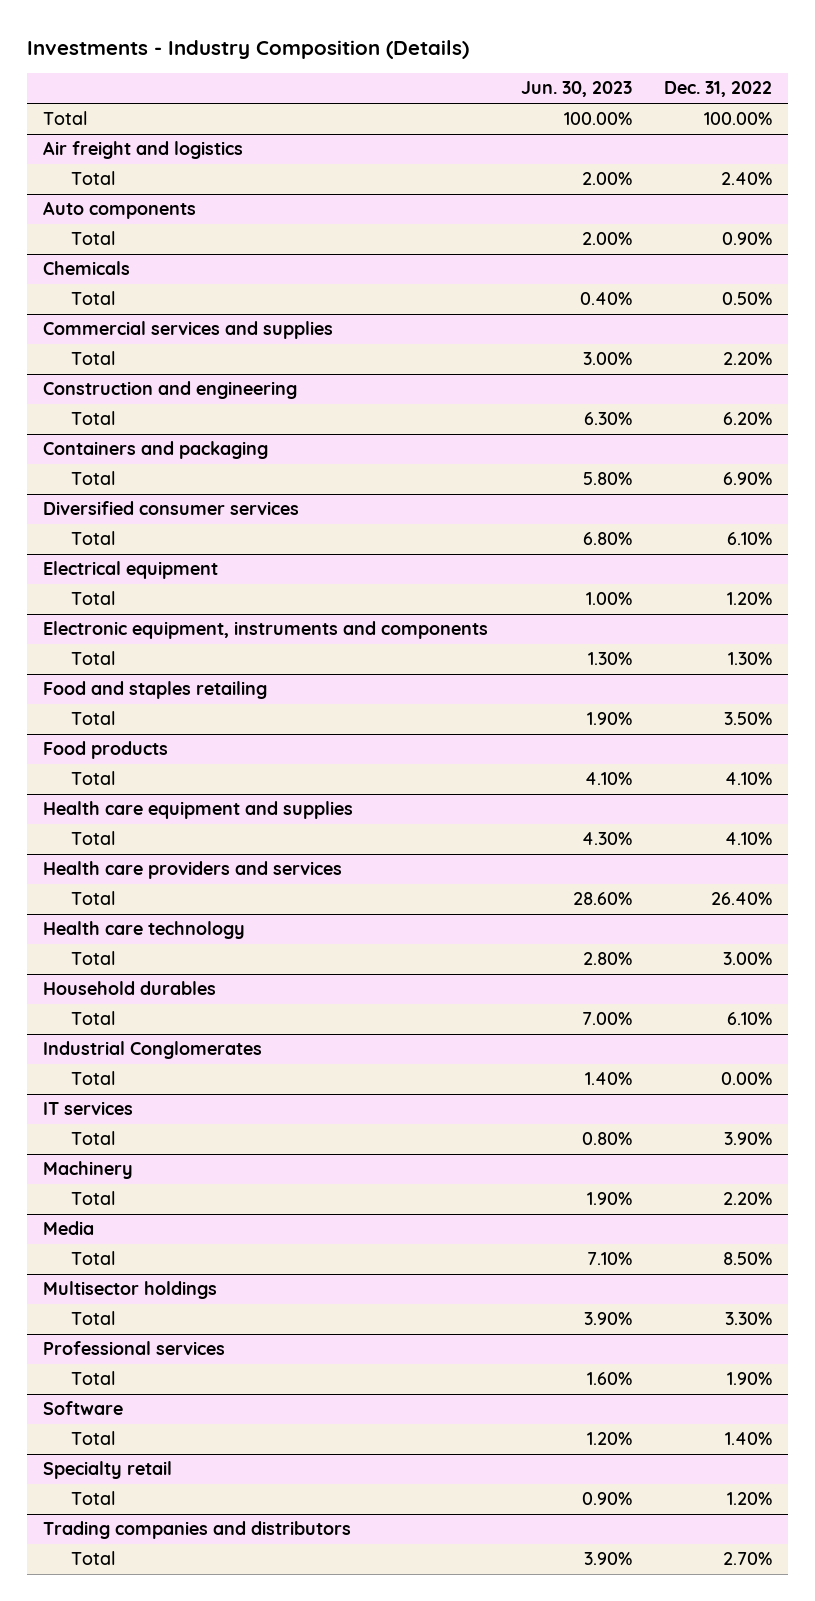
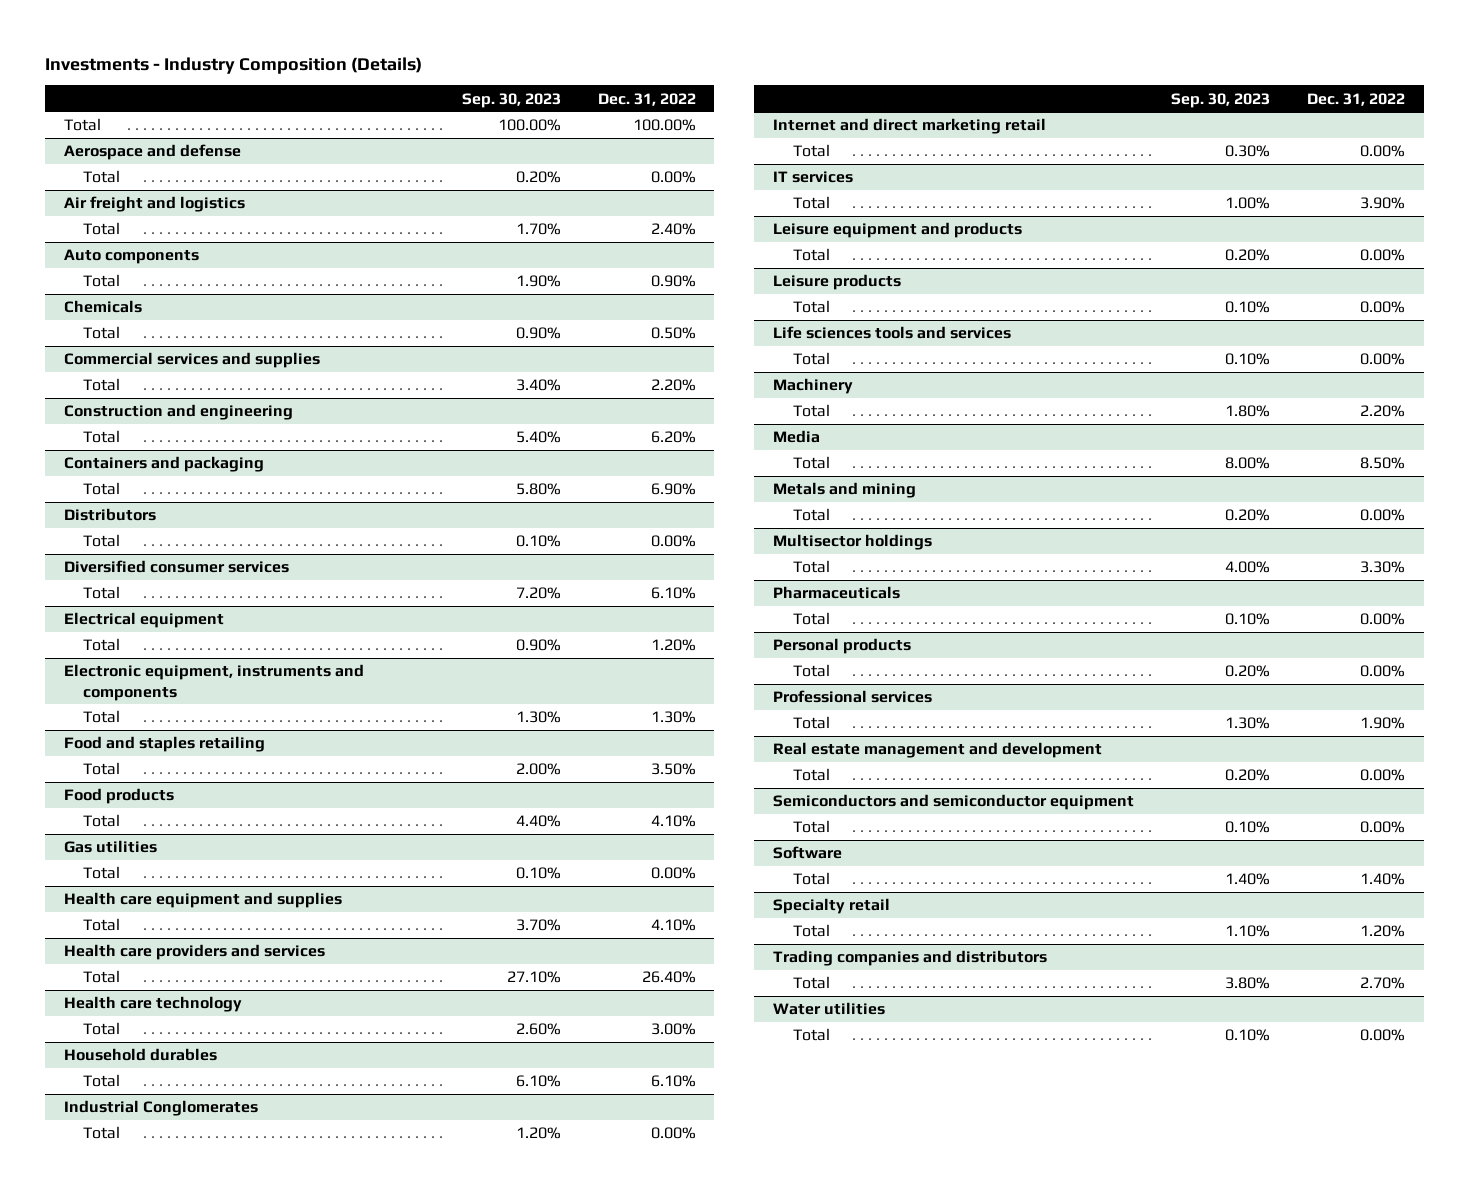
[520,81,632,98] Jun. 30, 2023 -> none
none -> [461,92,561,108] Sep. 30, 2023
none -> [63,144,241,161] Aerospace and defense
none -> [83,170,121,184] Total
none -> [63,508,156,522] Distributors
none -> [83,534,121,548] Total
none -> [63,840,157,854] Gas utilities
none -> [83,866,121,880] Total
none -> [772,118,1046,135] Internet and direct marketing retail
none -> [792,144,830,158] Total
none -> [772,222,1022,239] Leisure equipment and products
none -> [792,248,830,262] Total
none -> [772,274,901,291] Leisure products
none -> [792,300,830,314] Total
none -> [772,326,1011,340] Life sciences tools and services
none -> [792,352,830,366] Total
none -> [772,482,916,499] Metals and mining
none -> [792,508,830,522] Total
none -> [772,586,900,600] Pharmaceuticals
none -> [792,612,830,626] Total
none -> [772,638,911,655] Personal products
none -> [792,664,830,678] Total
none -> [772,742,1102,759] Real estate management and development
none -> [792,768,830,782] Total
none -> [772,794,1134,811] Semiconductors and semiconductor equipment
none -> [792,820,830,834] Total
none -> [772,1002,885,1016] Water utilities
none -> [792,1028,830,1042] Total

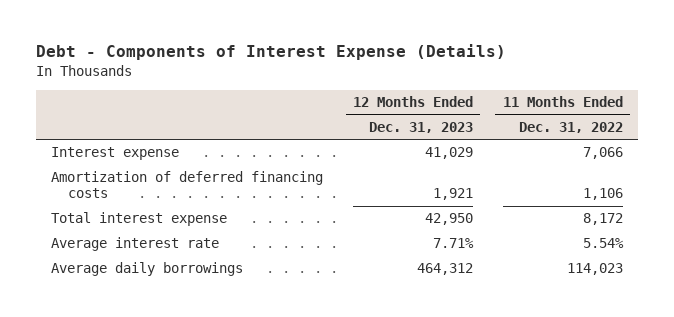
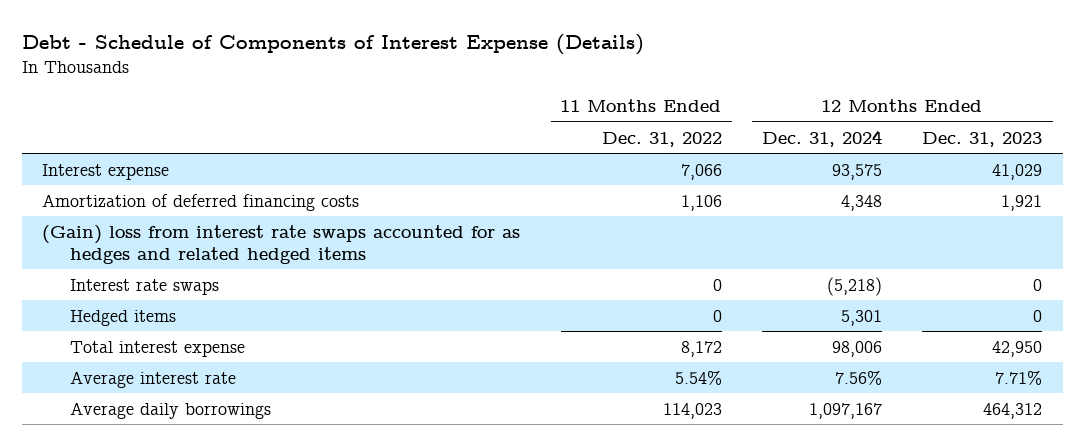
[36,44,507,61] Debt - Components of Interest Expense (Details) -> [21,34,644,56] Debt - Schedule of Components of Interest Expense (Details)
none -> [762,129,883,147] Dec. 31, 2024
none -> [42,224,521,264] (Gain) loss from interest rate swaps accounted for as hedges and related hedged items
none -> [70,278,220,295] Interest rate swaps
none -> [70,309,177,326] Hedged items

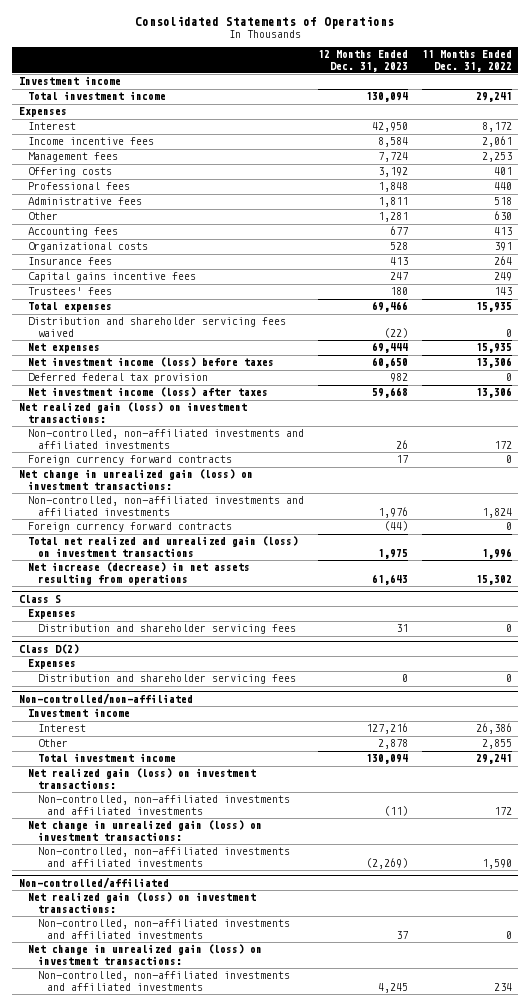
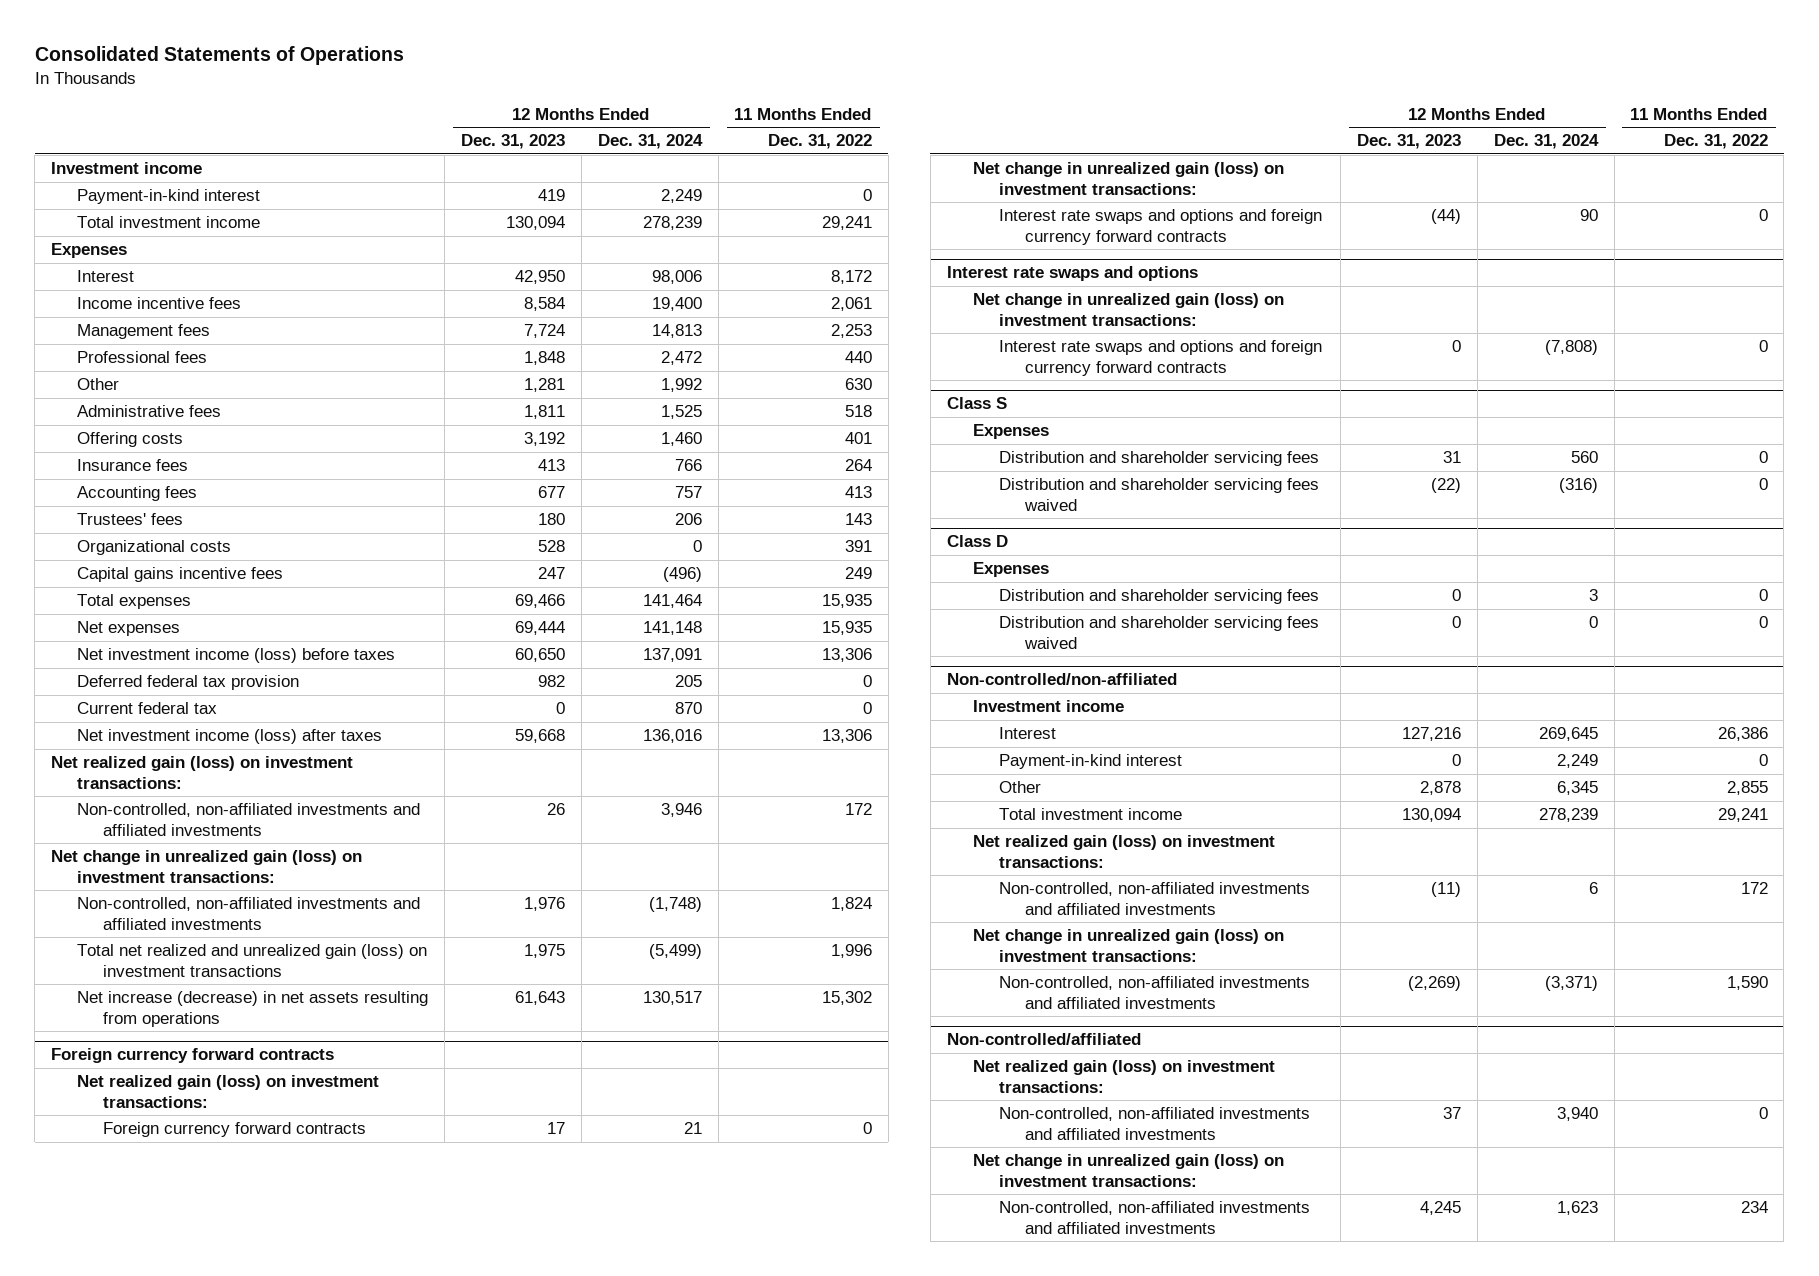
none -> [597,134,703,150] Dec. 31, 2024
none -> [77,189,261,205] Payment-in-kind interest
[28,197,143,206] Administrative fees -> [77,405,222,418] Administrative fees
[28,167,113,178] Offering costs -> [77,432,184,448] Offering costs
[28,257,113,266] Insurance fees -> [77,459,189,472] Insurance fees
[28,287,113,296] Trustees' fees -> [77,513,184,526] Trustees' fees
[28,317,287,337] Distribution and shareholder servicing fees waived -> none
none -> [77,702,218,715] Current federal tax
[28,455,233,466] Foreign currency forward contracts -> none
[28,522,233,533] Foreign currency forward contracts -> none
none -> [51,1048,335,1064] Foreign currency forward contracts
none -> [77,1075,380,1108] Net realized gain (loss) on investment transactions:
none -> [103,1122,367,1138] Foreign currency forward contracts
none -> [972,162,1284,195] Net change in unrealized gain (loss) on investment transactions:
none -> [998,209,1322,245] Interest rate swaps and options and foreign currency forward contracts
none -> [946,266,1198,282] Interest rate swaps and options
none -> [972,293,1284,326] Net change in unrealized gain (loss) on investment transactions:
none -> [998,340,1322,376] Interest rate swaps and options and foreign currency forward contracts
none -> [998,478,1319,511] Distribution and shareholder servicing fees waived
[19,644,80,655] Class D(2) -> [946,535,1008,548] Class D
none -> [998,616,1319,649] Distribution and shareholder servicing fees waived
none -> [998,754,1182,770] Payment-in-kind interest

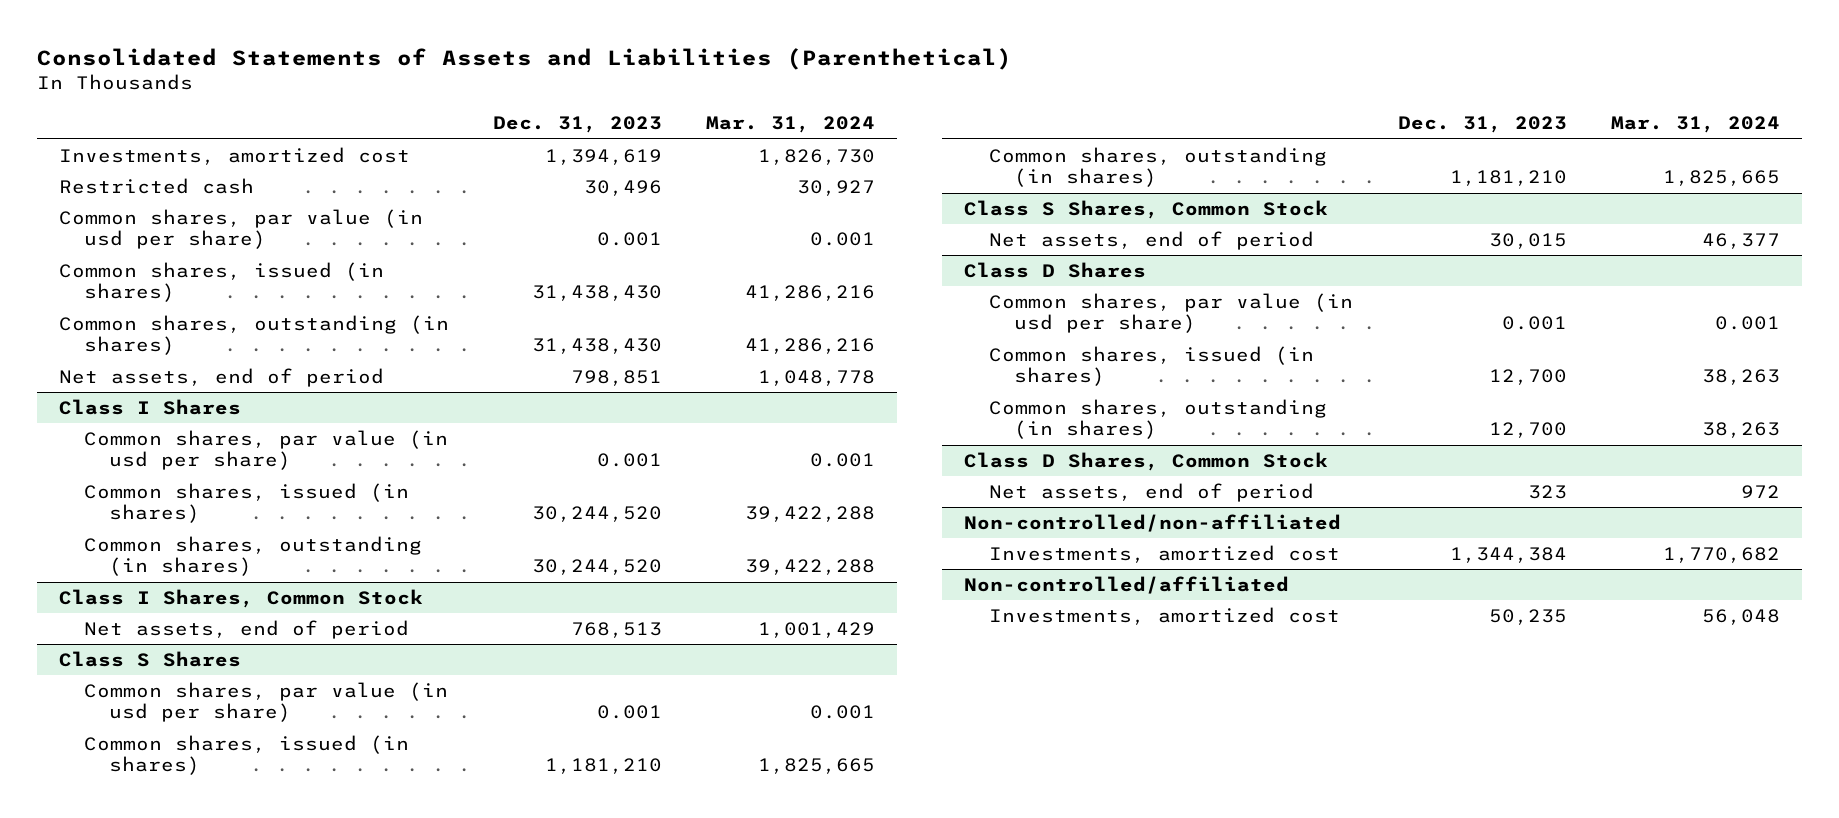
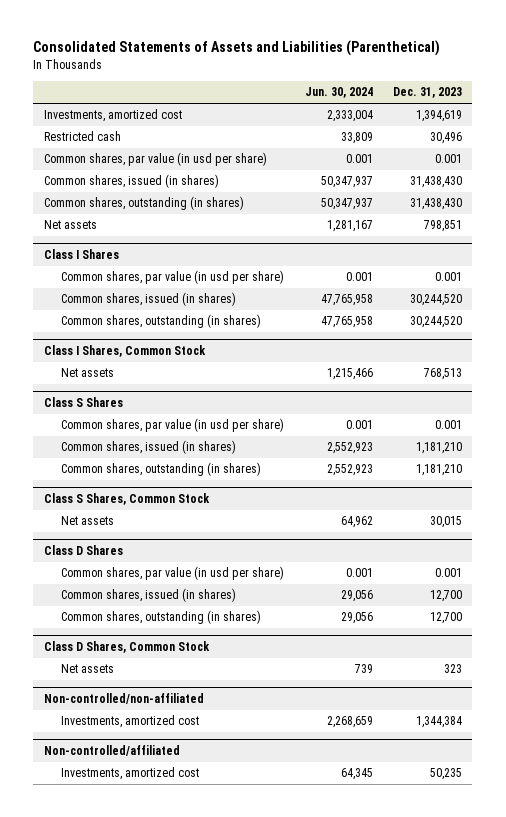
[706,116,876,134] Mar. 31, 2024 -> none
none -> [304,87,373,99] Jun. 30, 2024
[59,368,385,388] Net assets, end of period -> [43,220,97,230] Net assets
[83,620,409,640] Net assets, end of period -> [61,368,115,378] Net assets
[988,231,1314,251] Net assets, end of period -> [61,516,115,526] Net assets
[988,483,1314,503] Net assets, end of period -> [61,664,115,674] Net assets

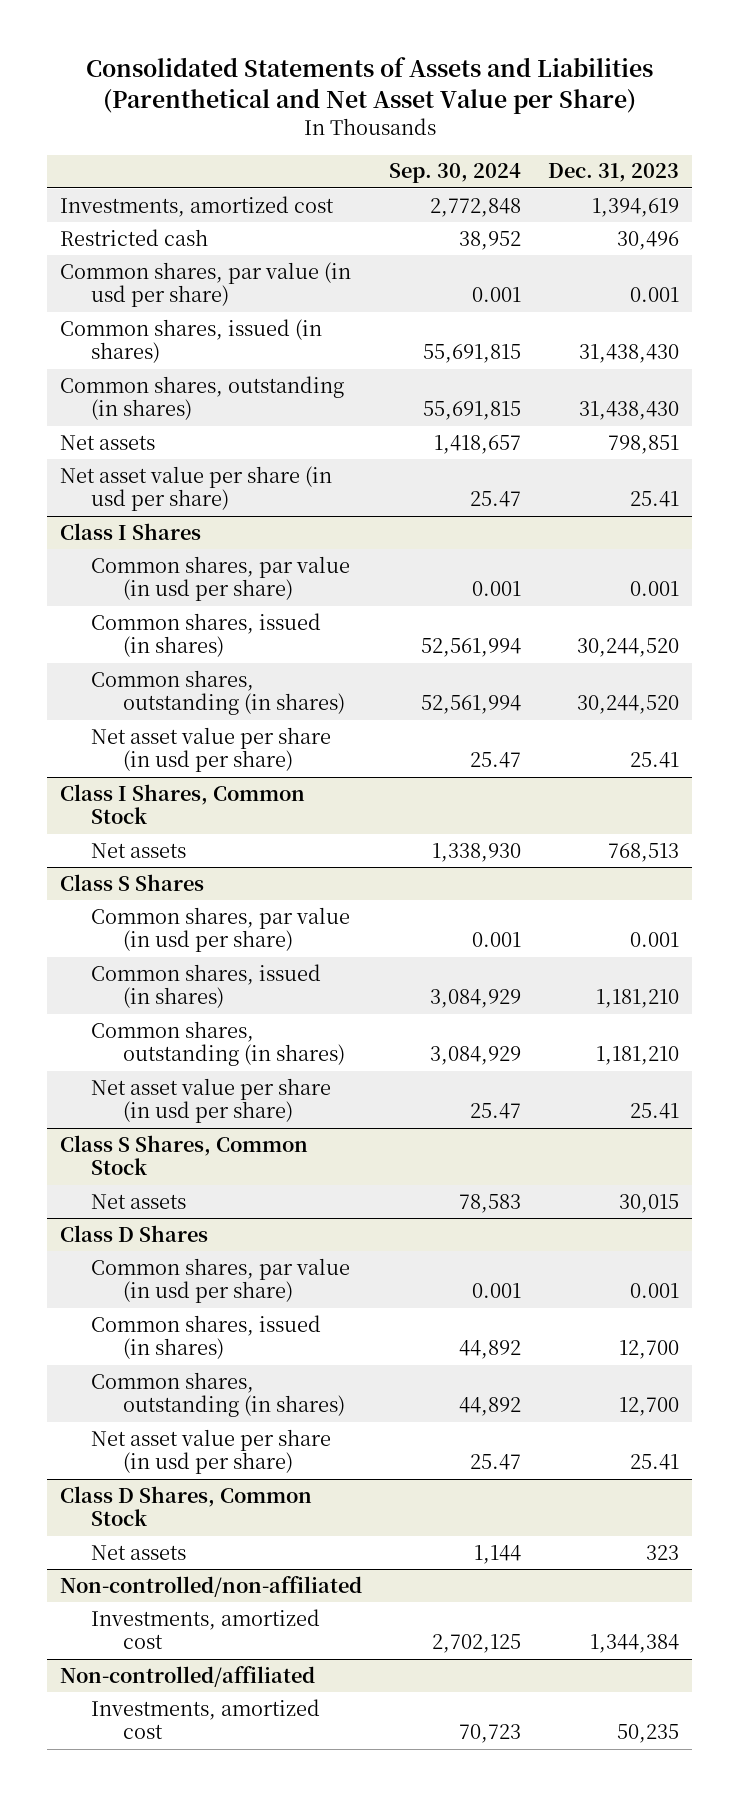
[33,40,441,57] Consolidated Statements of Assets and Liabilities (Parenthetical) -> [85,57,653,115] Consolidated Statements of Assets and Liabilities (Parenthetical and Net Asset Value per Share)
[304,87,373,99] Jun. 30, 2024 -> none
none -> [389,163,522,184] Sep. 30, 2024
none -> [60,465,333,512] Net asset value per share (in usd per share)
none -> [91,726,332,773] Net asset value per share (in usd per share)
none -> [91,1077,332,1124] Net asset value per share (in usd per share)
none -> [91,1428,332,1475] Net asset value per share (in usd per share)

